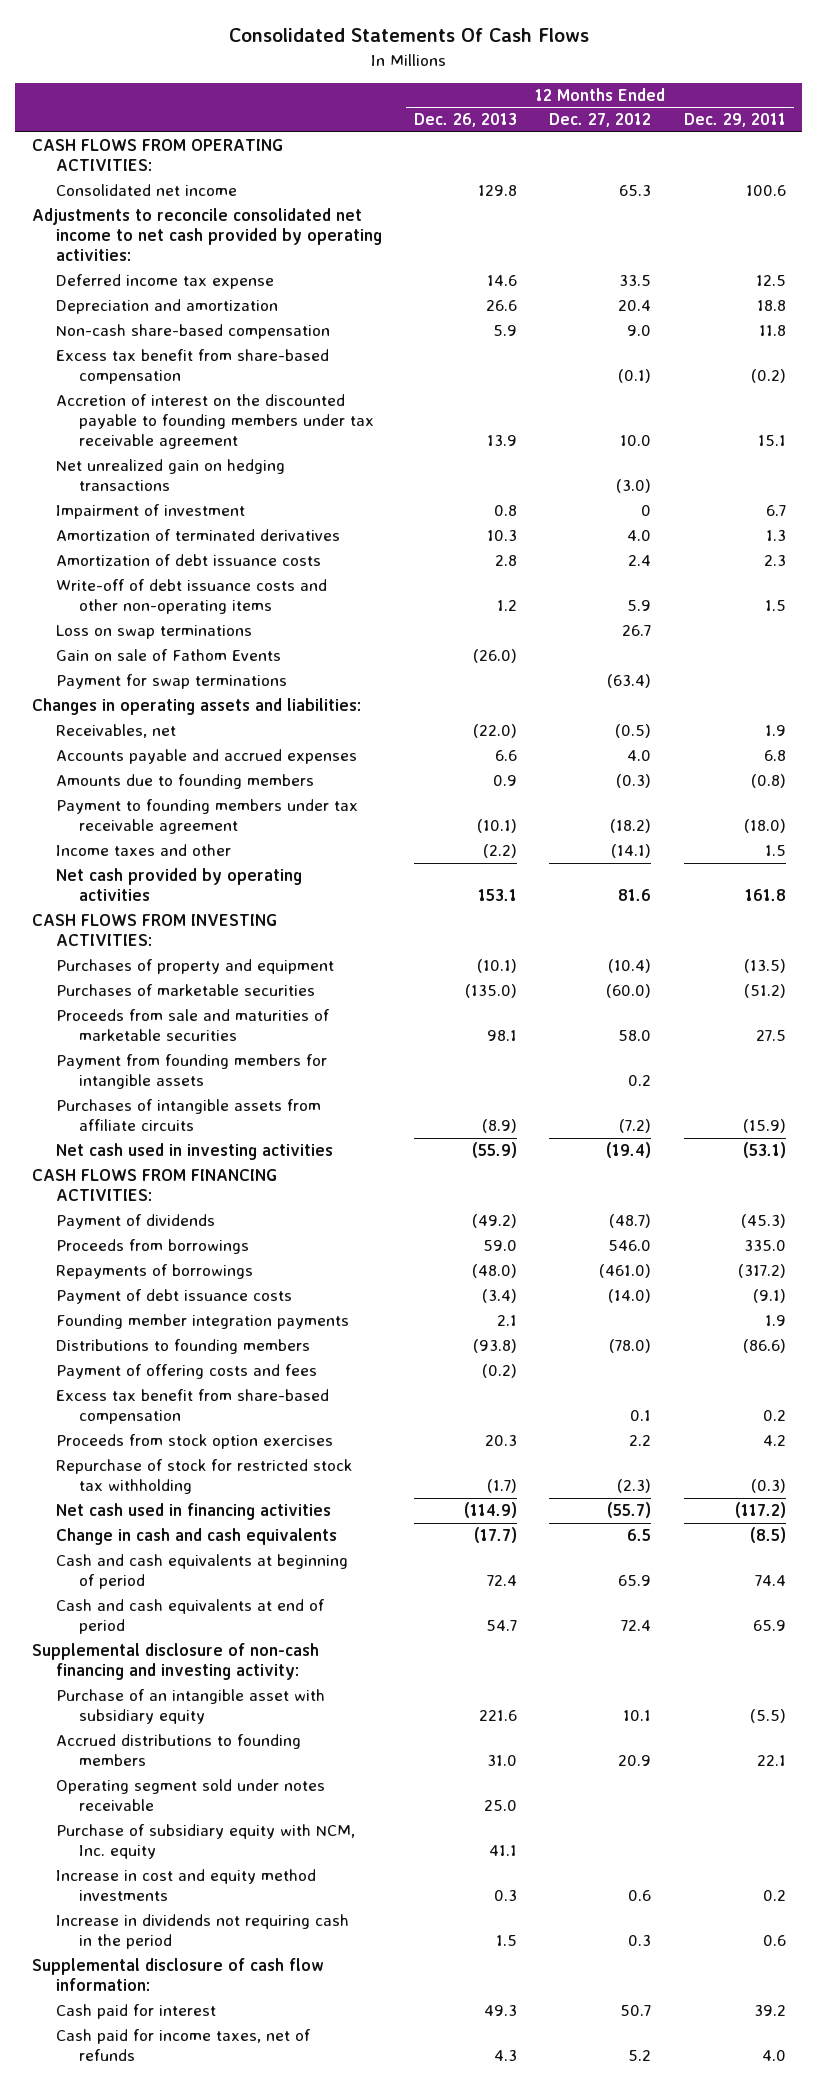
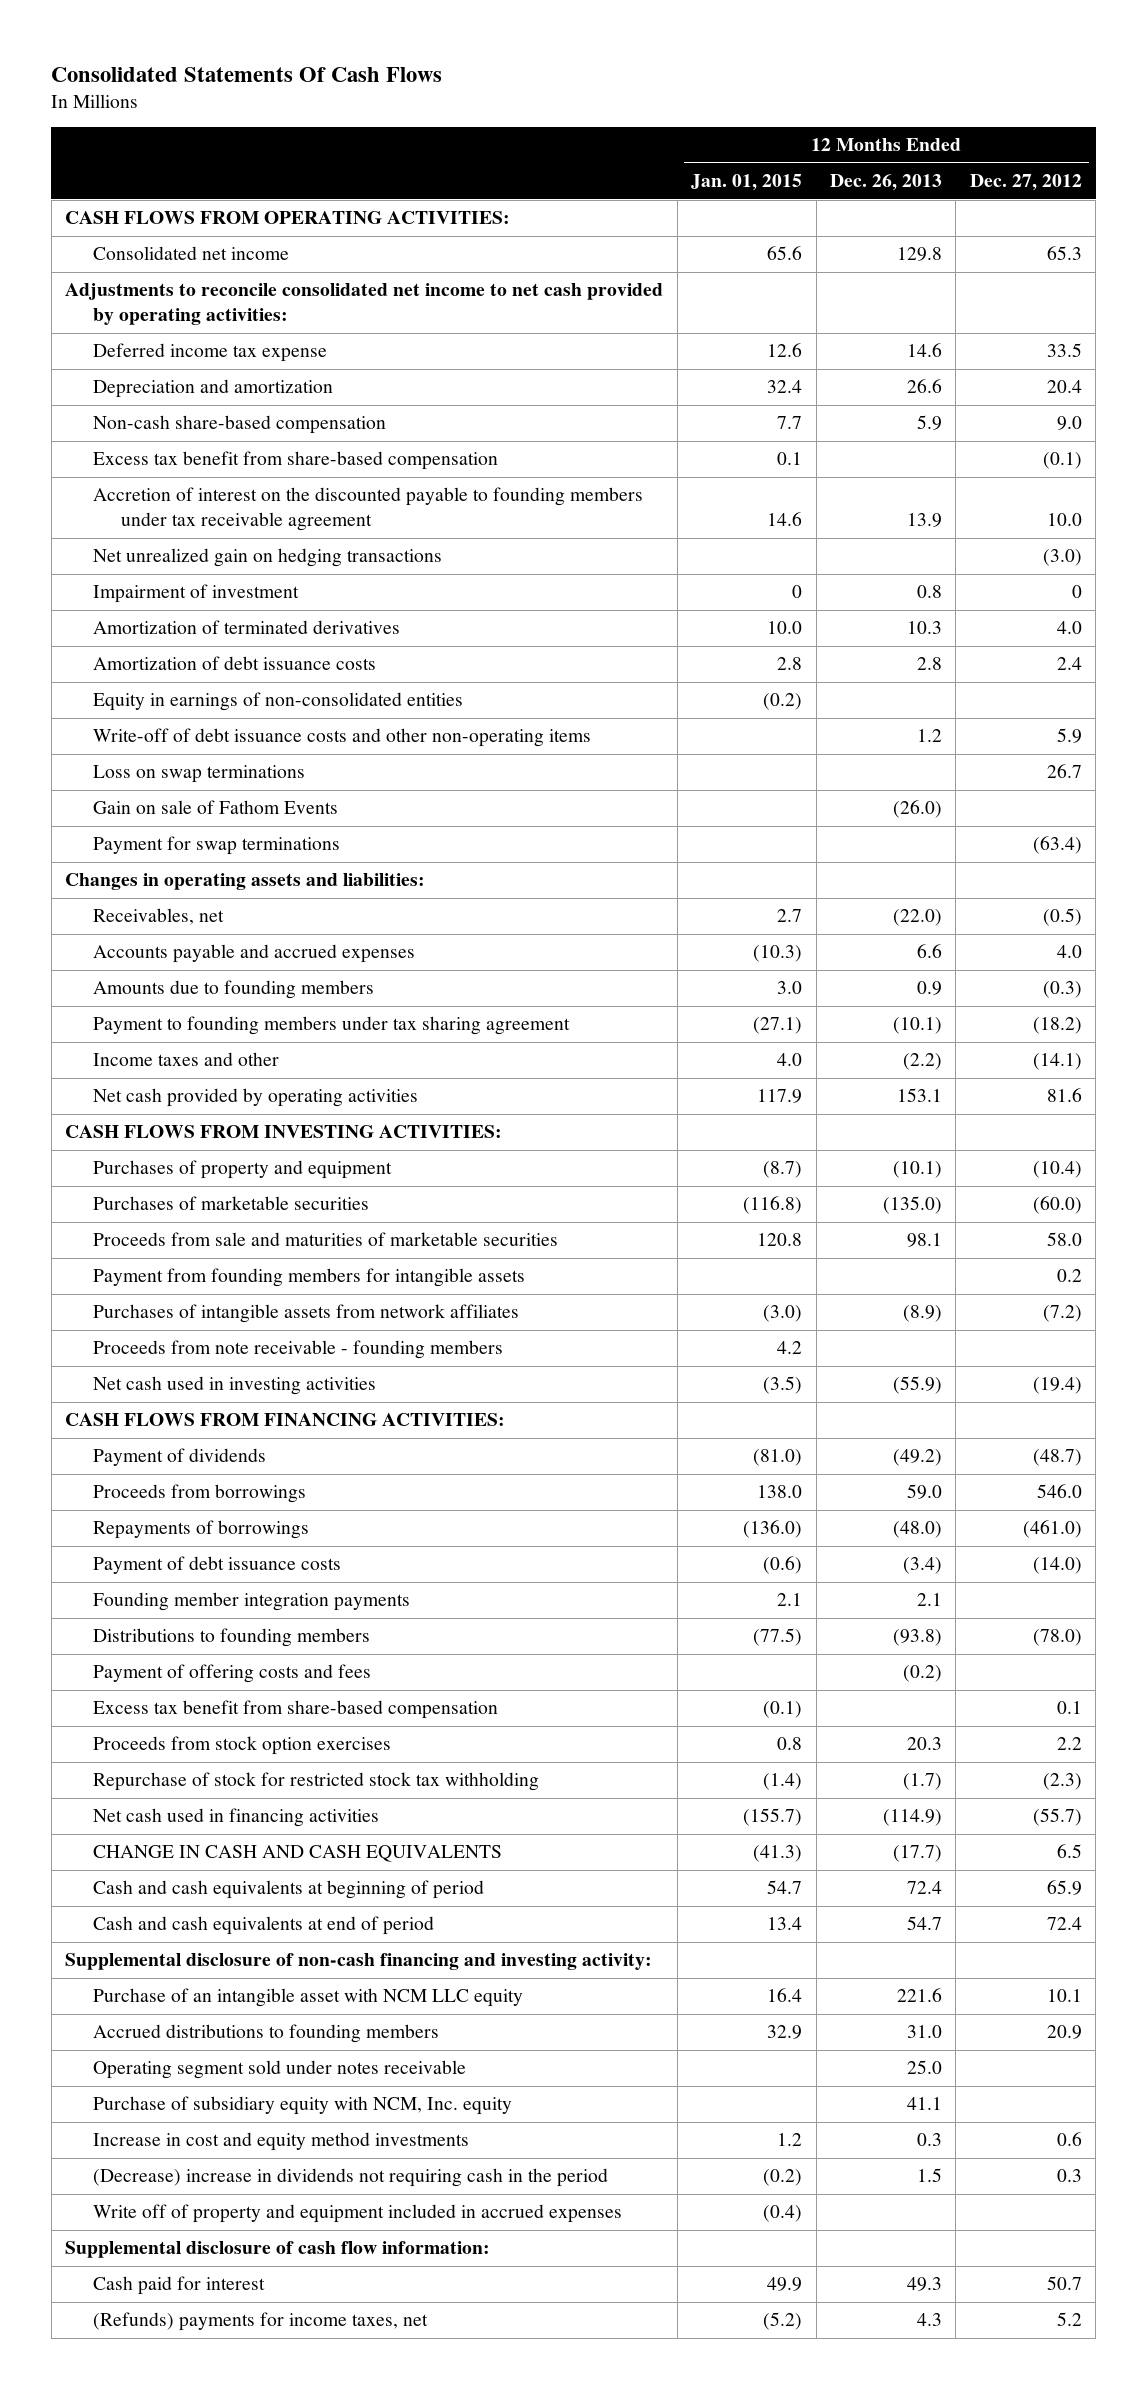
[683,113,786,128] Dec. 29, 2011 -> none
none -> [691,174,803,192] Jan. 01, 2015
none -> [93,692,464,712] Equity in earnings of non-consolidated entities
[55,799,358,835] Payment to founding members under tax receivable agreement -> [93,1016,571,1036] Payment to founding members under tax sharing agreement
[55,1099,321,1132] Purchases of intangible assets from affiliate circuits -> [93,1304,520,1324] Purchases of intangible assets from network affiliates
none -> [93,1340,504,1360] Proceeds from note receivable - founding members
[55,1528,337,1546] Change in cash and cash equivalents -> [93,1845,503,1863] CHANGE IN CASH AND CASH EQUIVALENTS
[55,1689,325,1725] Purchase of an intangible asset with subsidiary equity -> [93,1988,524,2008] Purchase of an intangible asset with NCM LLC equity
[55,1914,349,1950] Increase in dividends not requiring cash in the period -> [93,2168,609,2188] (Decrease) increase in dividends not requiring cash in the period
none -> [93,2204,623,2224] Write off of property and equipment included in accrued expenses
[55,2029,311,2062] Cash paid for income taxes, net of refunds -> [93,2312,429,2332] (Refunds) payments for income taxes, net

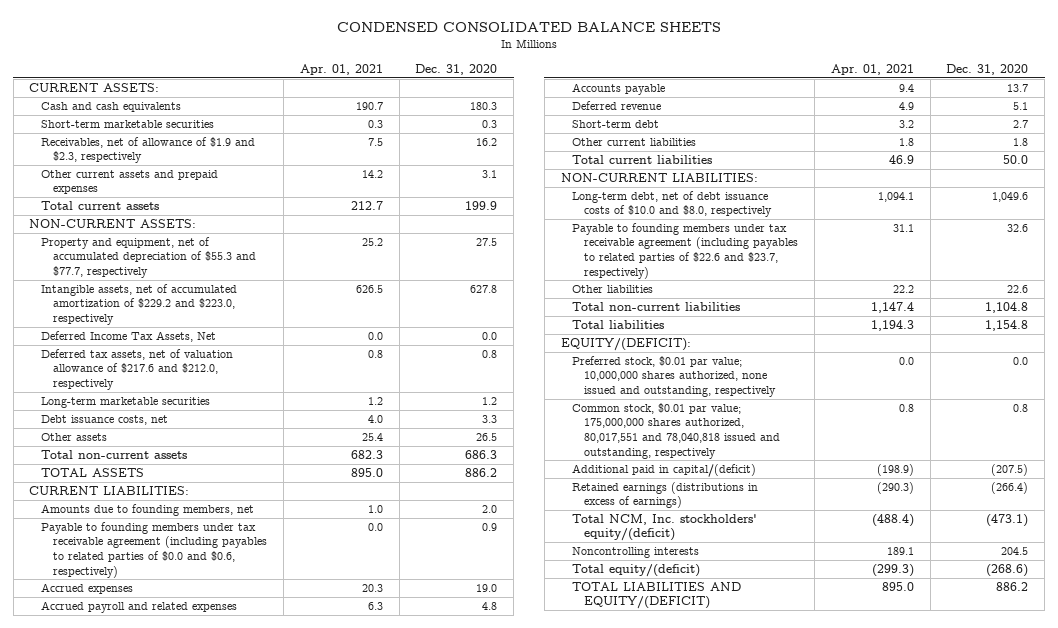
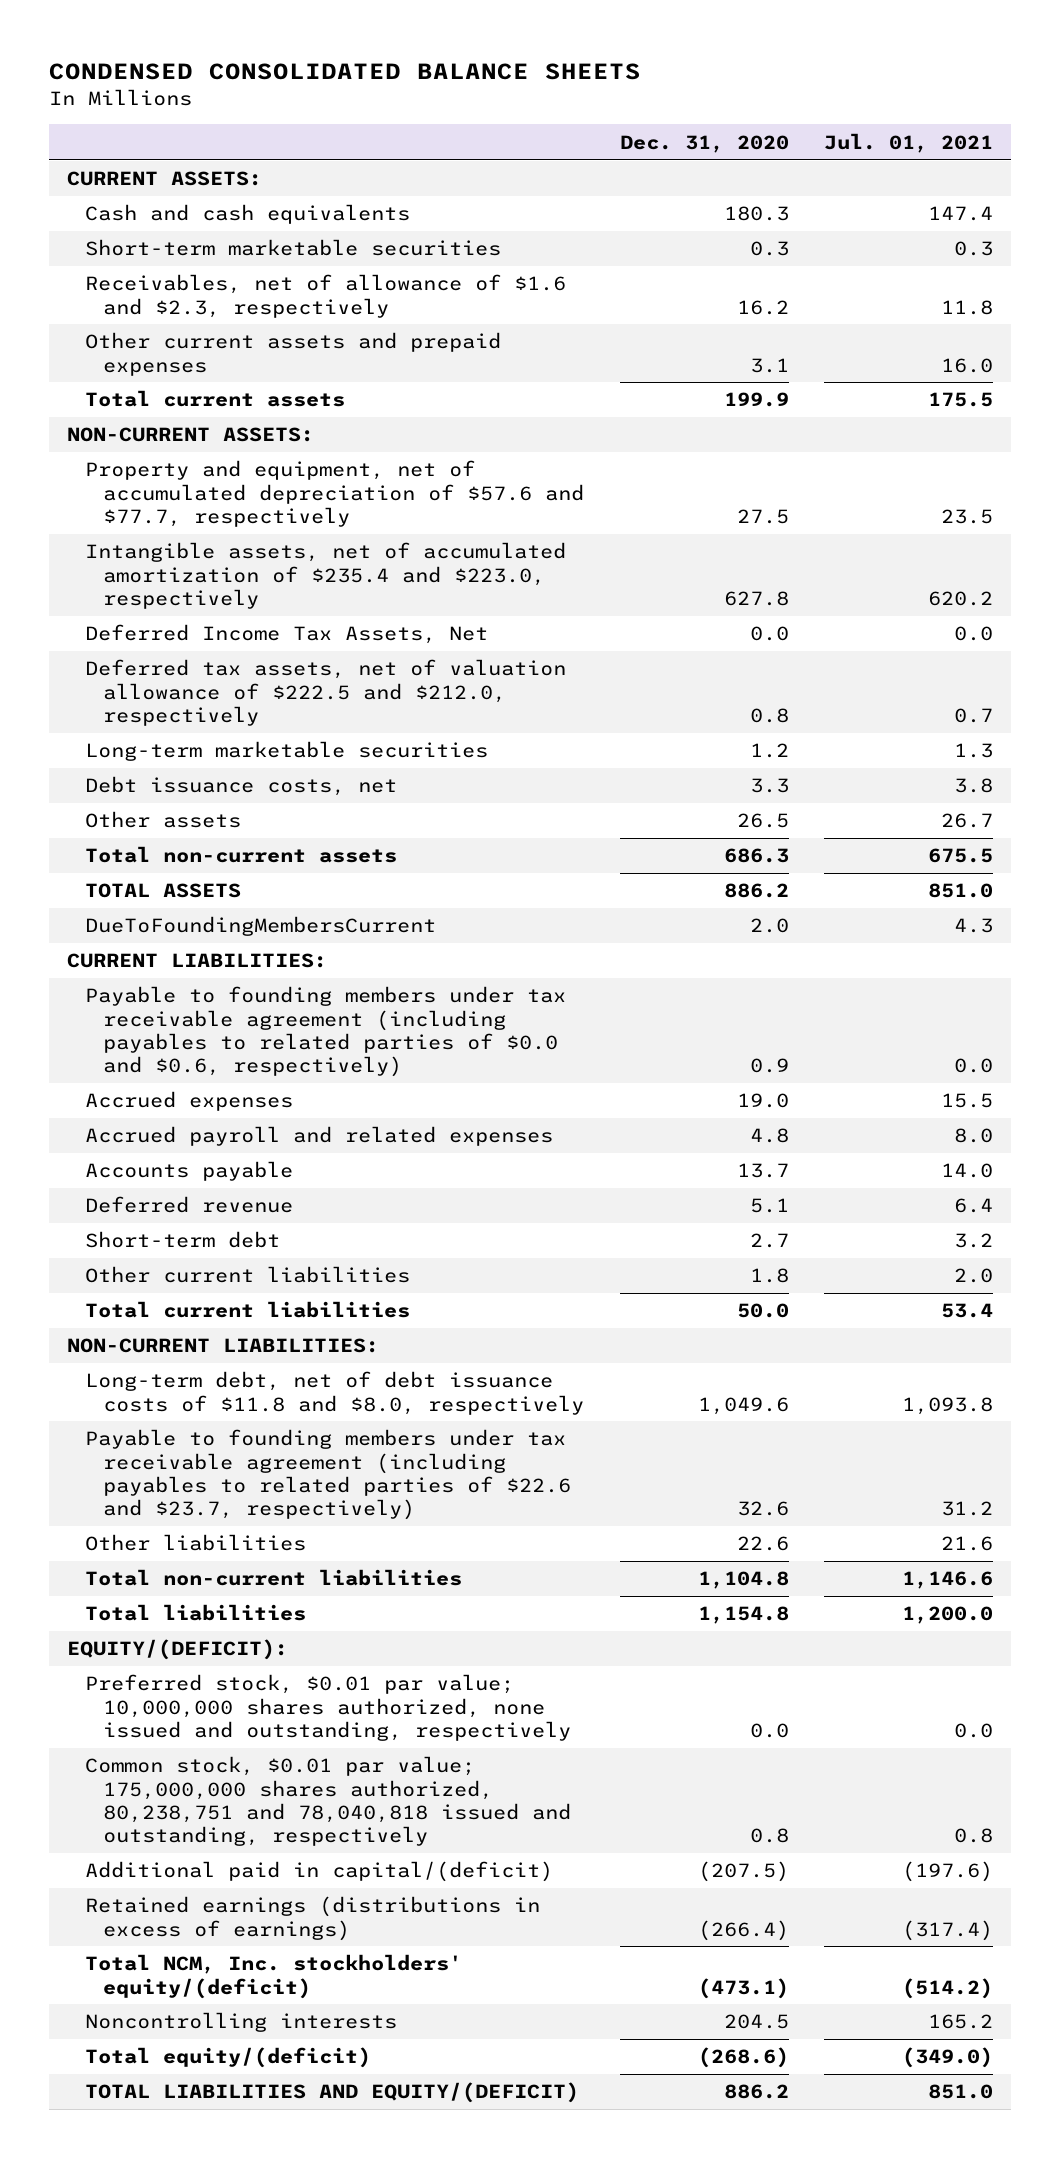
[299,64,383,76] Apr. 01, 2021 -> none
none -> [824,132,994,153] Jul. 01, 2021
[41,136,256,164] Receivables, net of allowance of $1.9 and $2.3, respectively -> [85,274,567,318] Receivables, net of allowance of $1.6 and $2.3, respectively
[41,236,256,279] Property and equipment, net of accumulated depreciation of $55.3 and $77.7, respectively -> [85,460,585,527] Property and equipment, net of accumulated depreciation of $57.6 and $77.7, respectively
[41,283,238,326] Intangible assets, net of accumulated amortization of $229.2 and $223.0, respectively -> [85,542,567,609] Intangible assets, net of accumulated amortization of $235.4 and $223.0, respectively
[41,348,234,391] Deferred tax assets, net of valuation allowance of $217.6 and $212.0, respectively -> [85,659,567,726] Deferred tax assets, net of valuation allowance of $222.5 and $212.0, respectively
none -> [85,916,437,937] DueToFoundingMembersCurrent
[41,503,255,516] Amounts due to founding members, net -> none
[572,190,772,218] Long-term debt, net of debt issuance costs of $10.0 and $8.0, respectively -> [85,1371,585,1415] Long-term debt, net of debt issuance costs of $11.8 and $8.0, respectively
[572,402,780,459] Common stock, $0.01 par value; 175,000,000 shares authorized, 80,017,551 and 78,040,818 issued and outstanding, respectively -> [85,1756,572,1847] Common stock, $0.01 par value; 175,000,000 shares authorized, 80,238,751 and 78,040,818 issued and outstanding, respectively

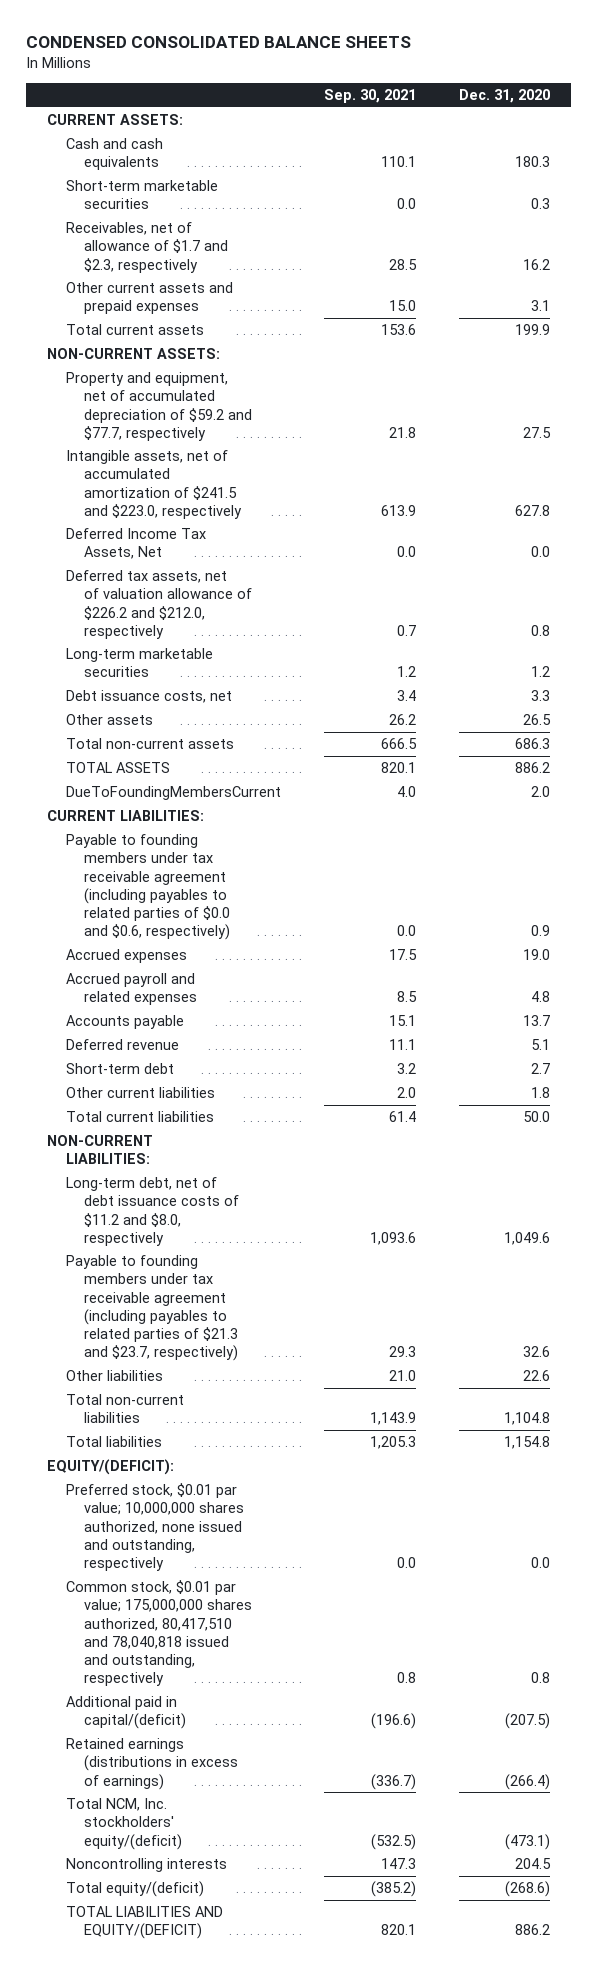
[824,132,994,153] Jul. 01, 2021 -> none
none -> [323,89,416,104] Sep. 30, 2021
[85,274,567,318] Receivables, net of allowance of $1.6 and $2.3, respectively -> [65,222,229,273] Receivables, net of allowance of $1.7 and $2.3, respectively
[85,460,585,527] Property and equipment, net of accumulated depreciation of $57.6 and $77.7, respectively -> [65,372,253,441] Property and equipment, net of accumulated depreciation of $59.2 and $77.7, respectively
[85,542,567,609] Intangible assets, net of accumulated amortization of $235.4 and $223.0, respectively -> [65,450,243,519] Intangible assets, net of accumulated amortization of $241.5 and $223.0, respectively
[85,659,567,726] Deferred tax assets, net of valuation allowance of $222.5 and $212.0, respectively -> [65,570,253,639] Deferred tax assets, net of valuation allowance of $226.2 and $212.0, respectively
[85,1371,585,1415] Long-term debt, net of debt issuance costs of $11.8 and $8.0, respectively -> [65,1177,240,1246] Long-term debt, net of debt issuance costs of $11.2 and $8.0, respectively
[85,1429,572,1521] Payable to founding members under tax receivable agreement (including payables to related parties of $22.6 and $23.7, respectively) -> [65,1255,239,1362] Payable to founding members under tax receivable agreement (including payables to related parties of $21.3 and $23.7, respectively)
[85,1756,572,1847] Common stock, $0.01 par value; 175,000,000 shares authorized, 80,238,751 and 78,040,818 issued and outstanding, respectively -> [65,1580,253,1687] Common stock, $0.01 par value; 175,000,000 shares authorized, 80,417,510 and 78,040,818 issued and outstanding, respectively

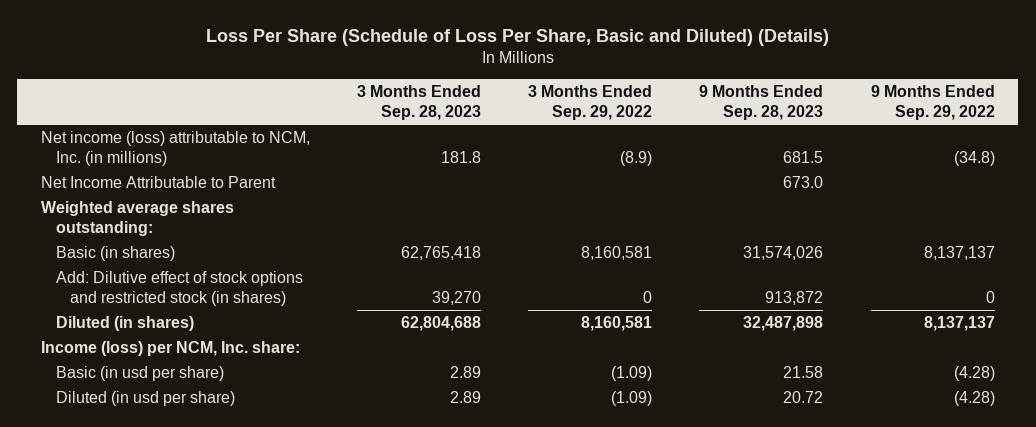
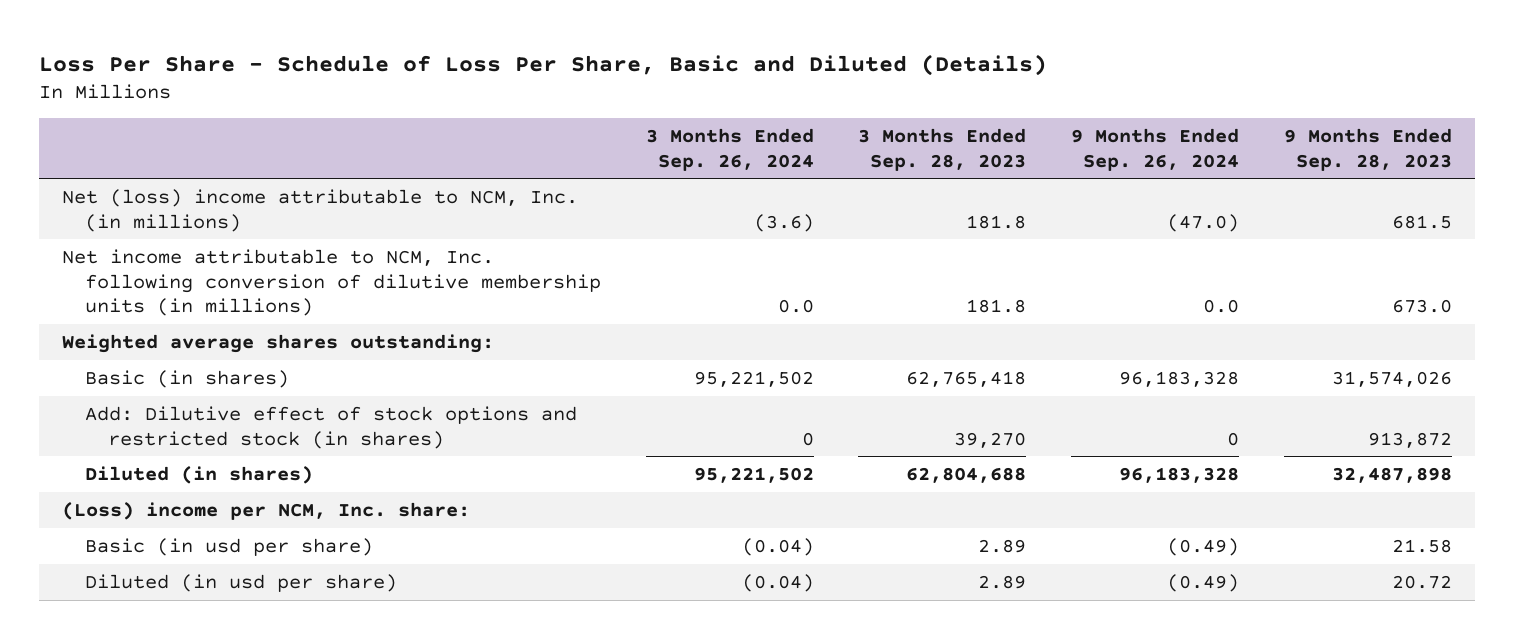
[205,29,829,47] Loss Per Share (Schedule of Loss Per Share, Basic and Diluted) (Details) -> [39,53,1048,76] Loss Per Share - Schedule of Loss Per Share, Basic and Diluted (Details)
[528,85,653,120] 3 Months Ended Sep. 29, 2022 -> none
[870,85,995,120] 9 Months Ended Sep. 29, 2022 -> none
none -> [645,127,814,171] 3 Months Ended Sep. 26, 2024
none -> [1071,127,1240,171] 9 Months Ended Sep. 26, 2024
[41,176,277,189] Net Income Attributable to Parent -> none
[41,131,311,166] Net income (loss) attributable to NCM, Inc. (in millions) -> [61,188,578,232] Net (loss) income attributable to NCM, Inc. (in millions)
none -> [61,248,601,317] Net income attributable to NCM, Inc. following conversion of dilutive membership units (in millions)
[41,341,301,357] Income (loss) per NCM, Inc. share: -> [61,501,470,520] (Loss) income per NCM, Inc. share:

